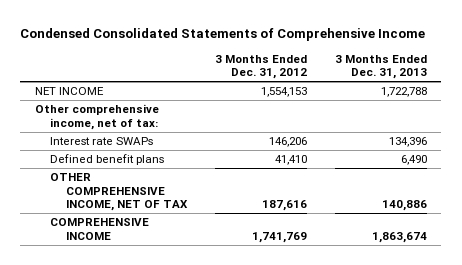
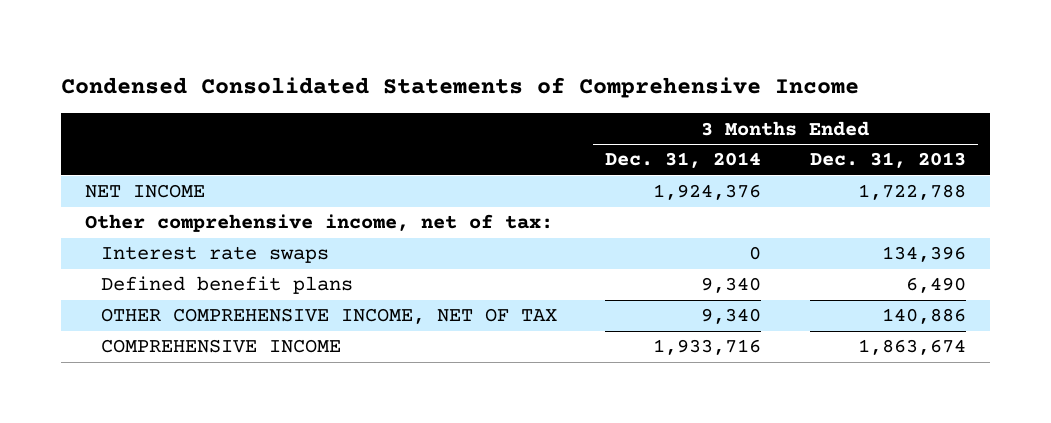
[214,54,307,80] 3 Months Ended Dec. 31, 2012 -> none
none -> [605,152,762,169] Dec. 31, 2014
[50,136,154,145] Interest rate SWAPs -> [100,246,329,264] Interest rate swaps

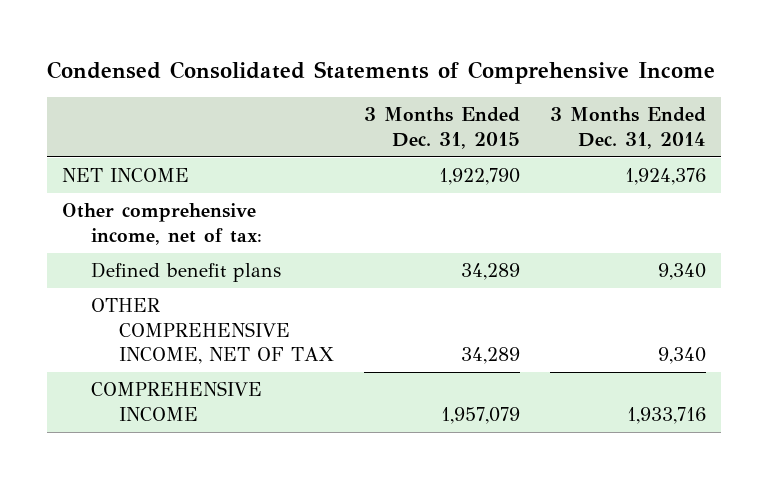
[809,152,966,169] Dec. 31, 2013 -> none
none -> [364,107,521,149] 3 Months Ended Dec. 31, 2015
[100,246,329,264] Interest rate swaps -> none

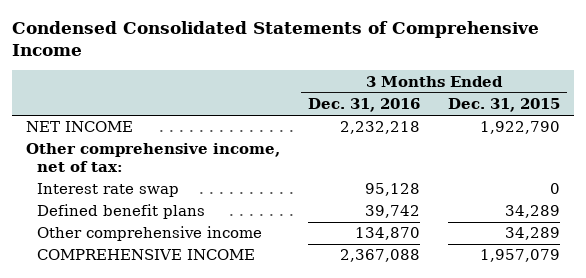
[550,107,707,149] 3 Months Ended Dec. 31, 2014 -> none
none -> [307,98,420,113] Dec. 31, 2016
none -> [36,183,179,198] Interest rate swap
[90,298,335,365] OTHER COMPREHENSIVE INCOME, NET OF TAX -> [36,226,262,242] Other comprehensive income

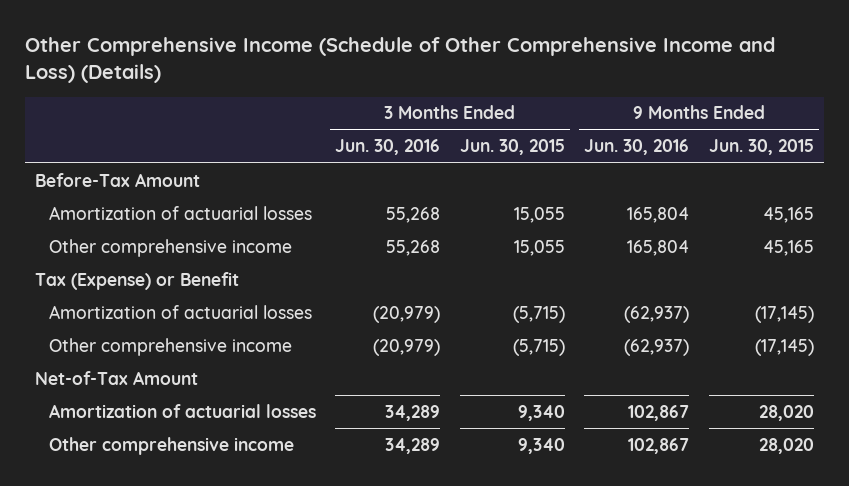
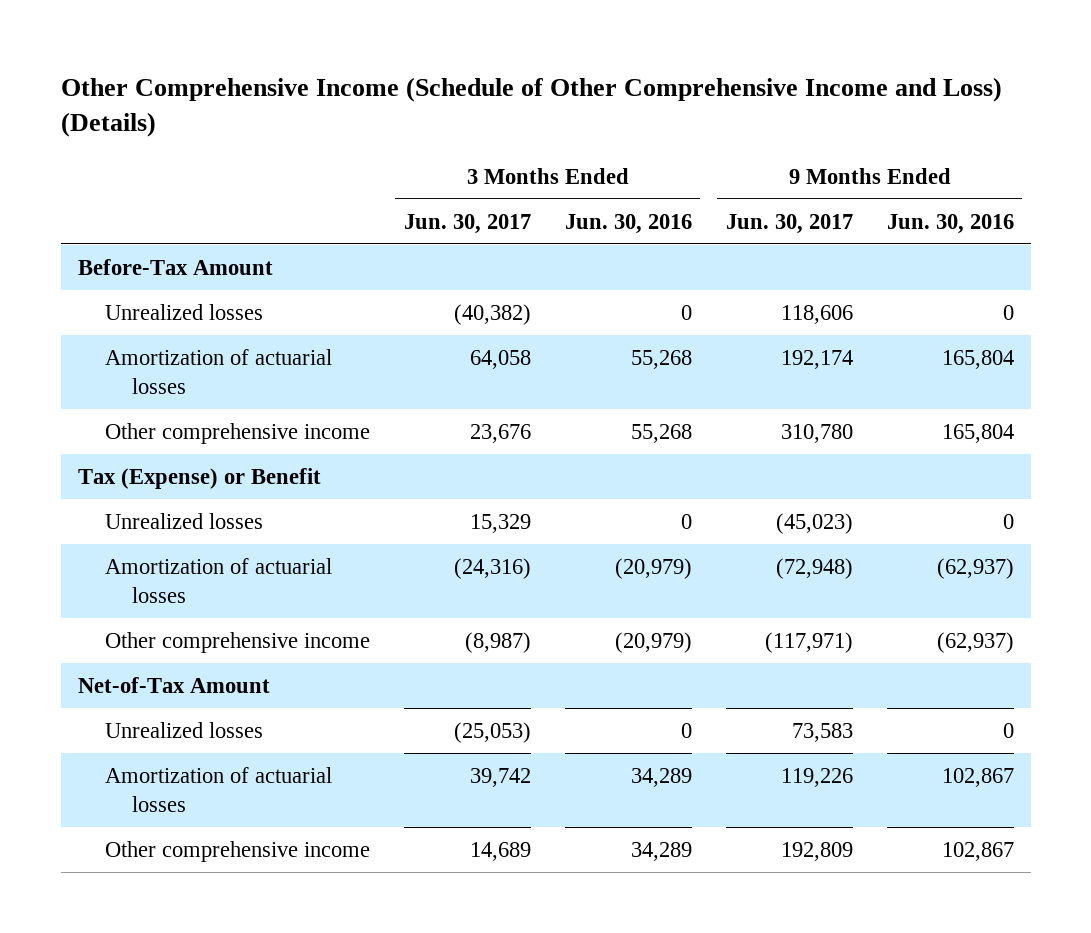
[459,139,565,156] Jun. 30, 2015 -> none
[708,139,814,156] Jun. 30, 2015 -> none
none -> [403,213,531,234] Jun. 30, 2017
none -> [725,213,853,234] Jun. 30, 2017
none -> [104,303,263,320] Unrealized losses
none -> [104,512,263,529] Unrealized losses
none -> [104,721,263,738] Unrealized losses

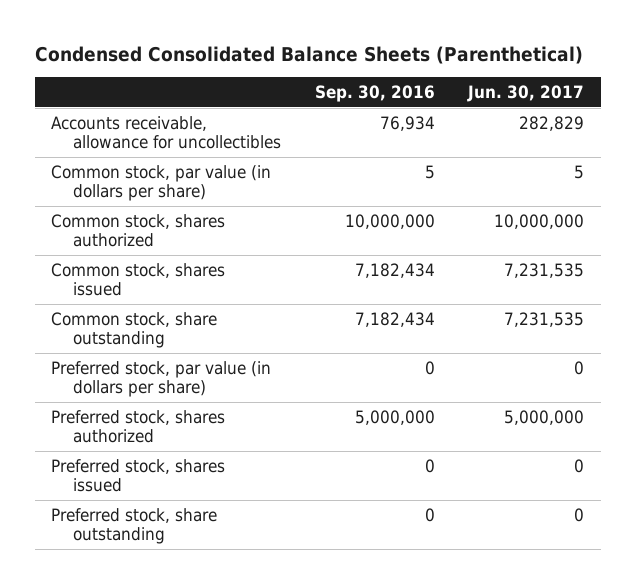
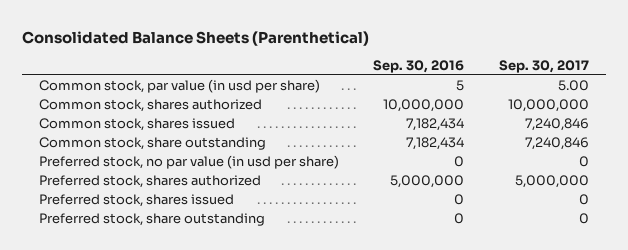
[34,45,583,64] Condensed Consolidated Balance Sheets (Parenthetical) -> [22,30,370,46] Consolidated Balance Sheets (Parenthetical)
[467,85,585,103] Jun. 30, 2017 -> none
none -> [498,60,589,74] Sep. 30, 2017
[51,115,282,150] Accounts receivable, allowance for uncollectibles -> none
[51,164,272,202] Common stock, par value (in dollars per share) -> [39,79,321,94] Common stock, par value (in usd per share)
[51,360,272,398] Preferred stock, par value (in dollars per share) -> [39,155,340,170] Preferred stock, no par value (in usd per share)

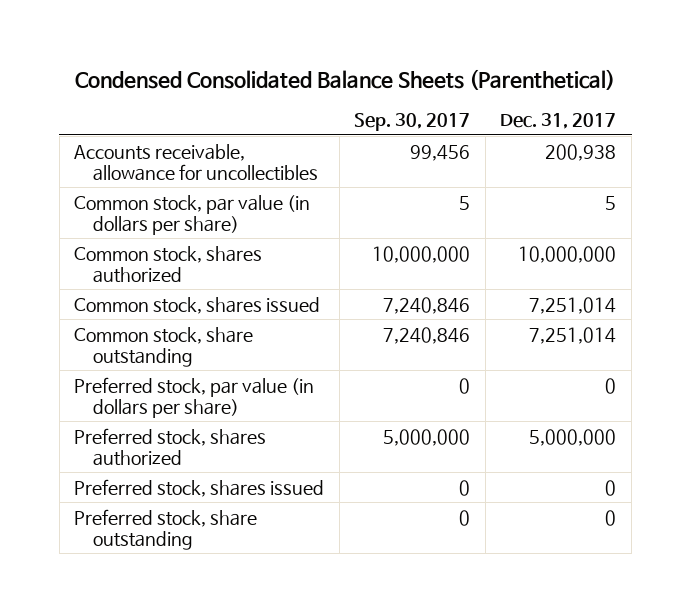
[22,30,370,46] Consolidated Balance Sheets (Parenthetical) -> [75,68,616,90] Condensed Consolidated Balance Sheets (Parenthetical)
[373,60,465,74] Sep. 30, 2016 -> none
none -> [500,113,617,130] Dec. 31, 2017
none -> [74,143,318,181] Accounts receivable, allowance for uncollectibles
[39,79,321,94] Common stock, par value (in usd per share) -> [74,194,311,235] Common stock, par value (in dollars per share)
[557,80,589,92] 5.00 -> [459,195,471,210] 5
[39,155,340,170] Preferred stock, no par value (in usd per share) -> [74,376,315,418] Preferred stock, par value (in dollars per share)

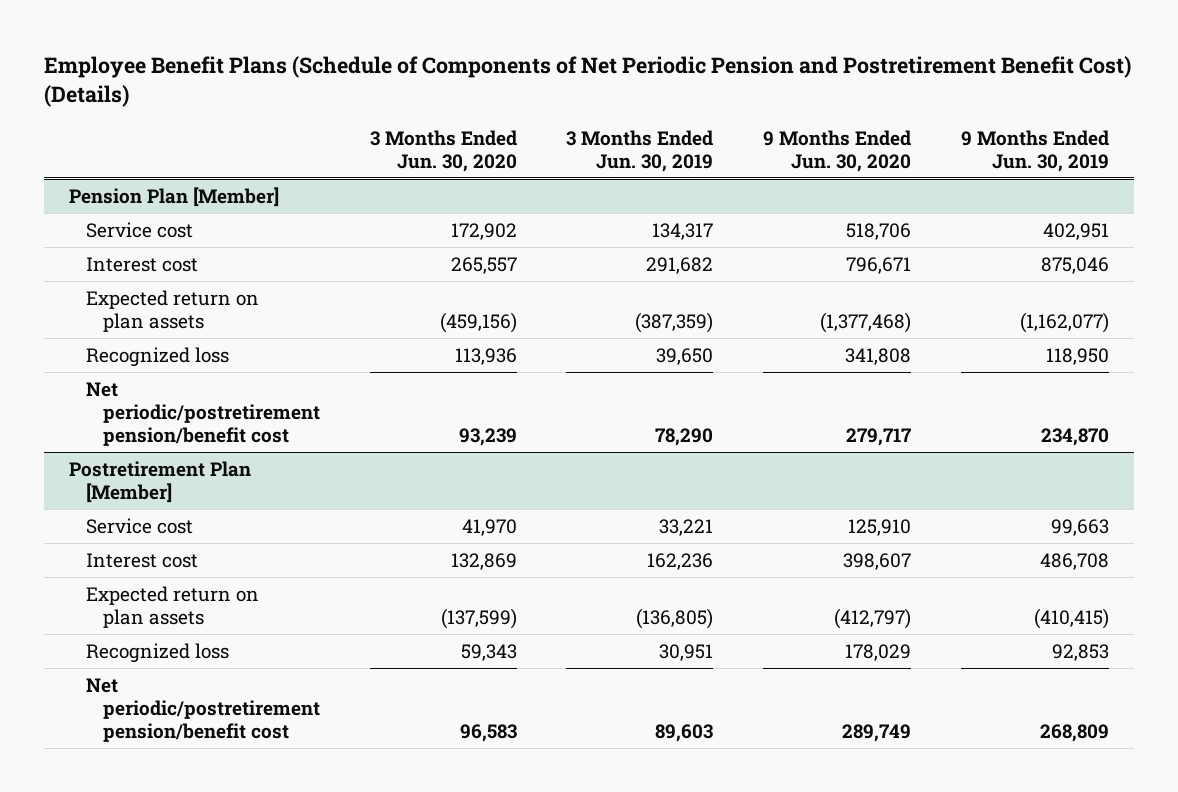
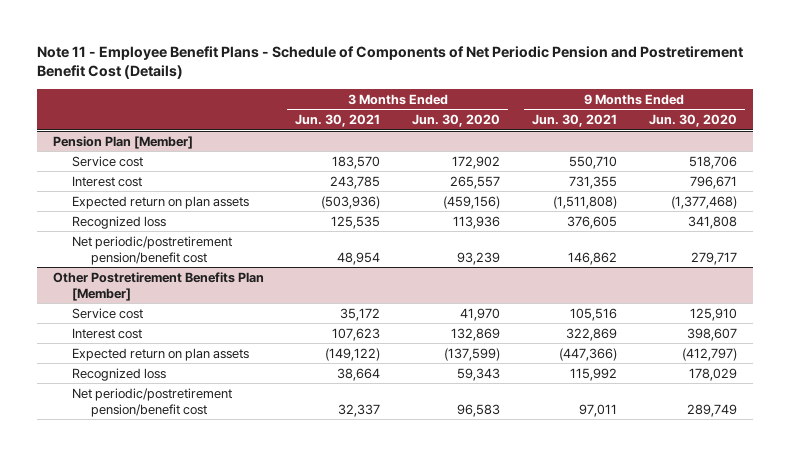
[44,56,1132,108] Employee Benefit Plans (Schedule of Components of Net Periodic Pension and Postretirement Benefit Cost) (Details) -> [36,45,743,80] Note 11 - Employee Benefit Plans - Schedule of Components of Net Periodic Pension and Postretirement Benefit Cost (Details)
[566,129,714,172] 3 Months Ended Jun. 30, 2019 -> none
[960,129,1109,172] 9 Months Ended Jun. 30, 2019 -> none
none -> [295,114,381,128] Jun. 30, 2021
none -> [531,114,617,128] Jun. 30, 2021
[68,460,251,503] Postretirement Plan [Member] -> [52,271,264,301] Other Postretirement Benefits Plan [Member]

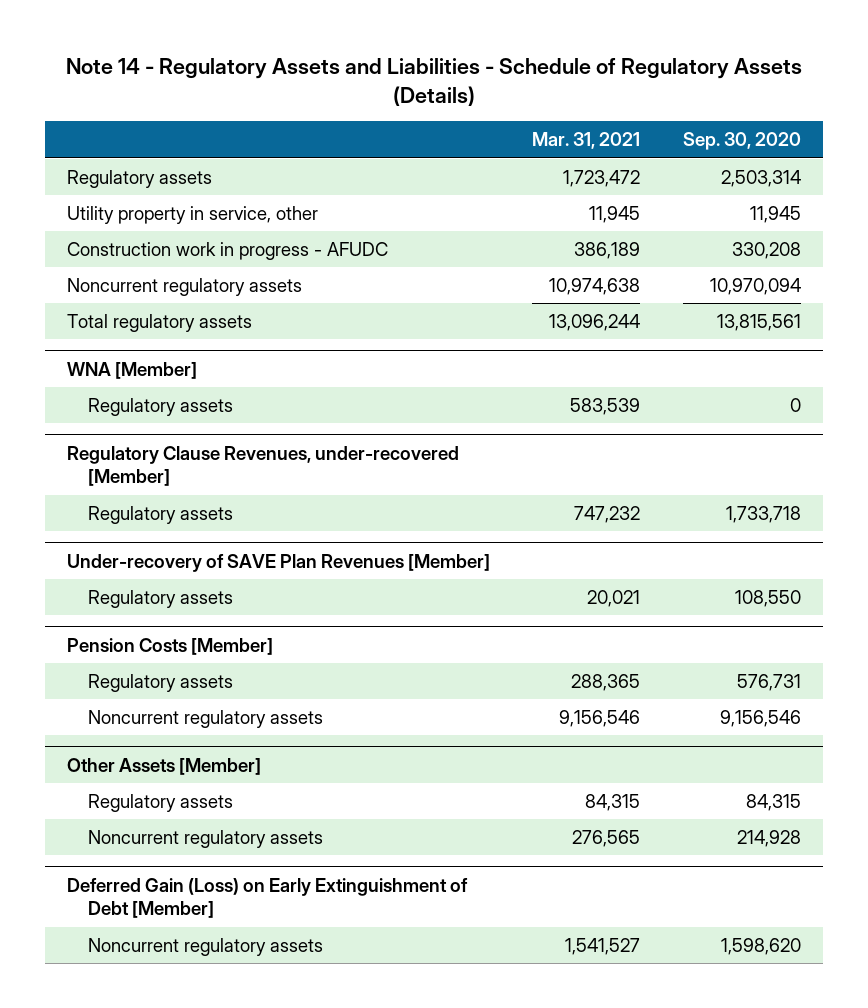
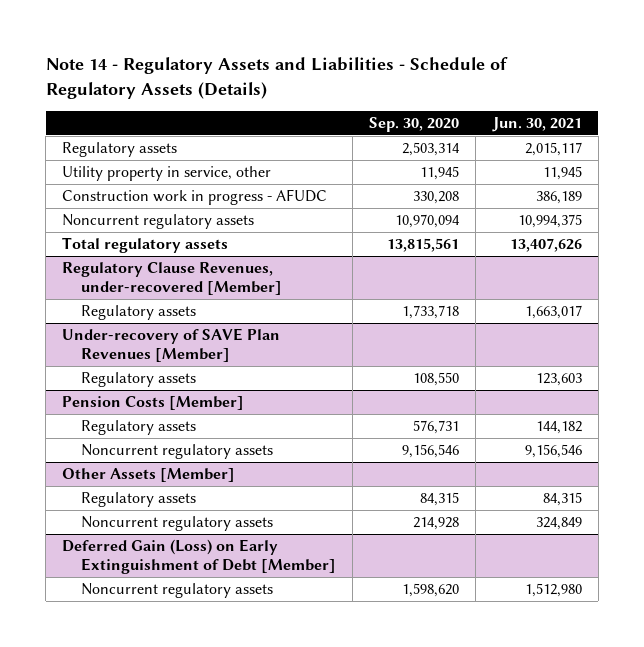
[532,132,641,150] Mar. 31, 2021 -> none
none -> [491,116,582,132] Jun. 30, 2021
[66,361,197,379] WNA [Member] -> none
[88,397,234,416] Regulatory assets -> none

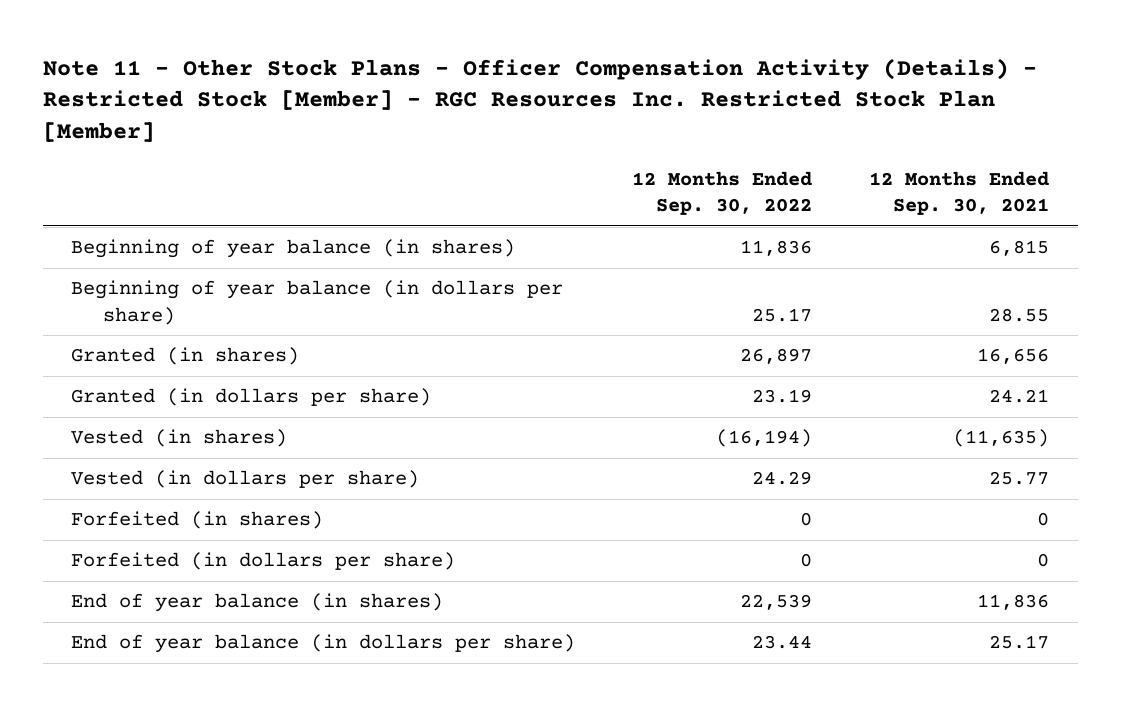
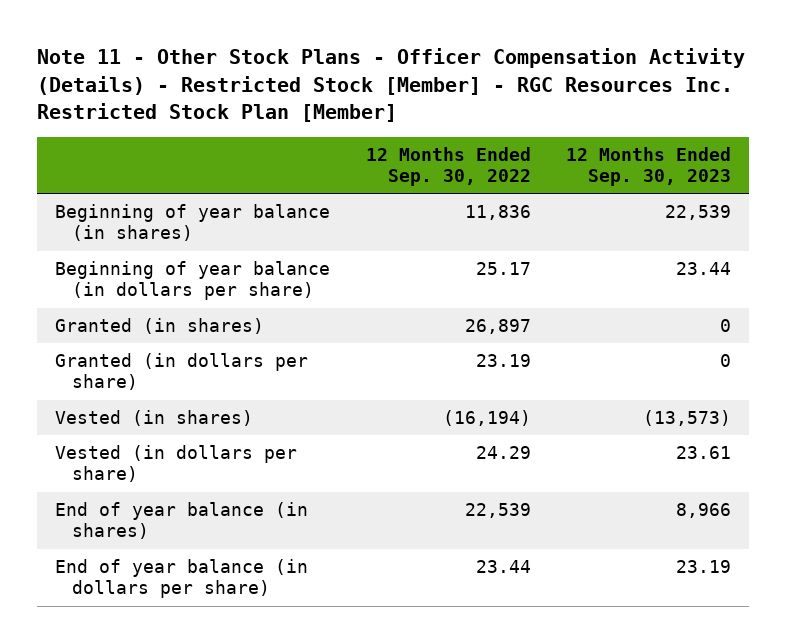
[869,170,1050,216] 12 Months Ended Sep. 30, 2021 -> none
none -> [566,146,732,187] 12 Months Ended Sep. 30, 2023
[71,511,324,530] Forfeited (in shares) -> none
[71,552,456,571] Forfeited (in dollars per share) -> none

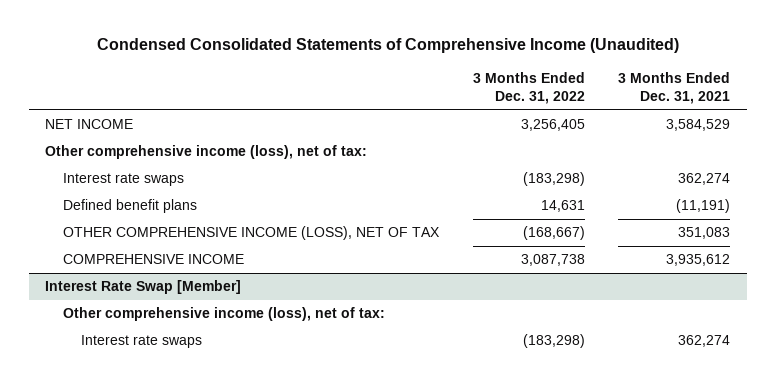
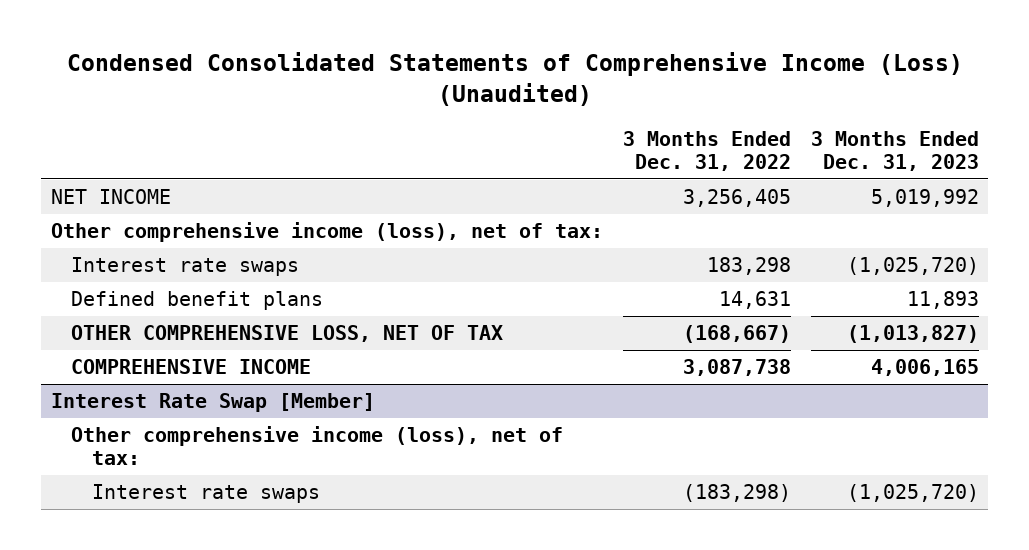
[96,38,679,54] Condensed Consolidated Statements of Comprehensive Income (Unaudited) -> [66,52,963,106] Condensed Consolidated Statements of Comprehensive Income (Loss) (Unaudited)
[618,71,731,105] 3 Months Ended Dec. 31, 2021 -> none
none -> [810,130,979,171] 3 Months Ended Dec. 31, 2023
[522,172,585,187] (183,298) -> [706,257,791,276] 183,298
[63,226,441,241] OTHER COMPREHENSIVE INCOME (LOSS), NET OF TAX -> [71,325,504,343] OTHER COMPREHENSIVE LOSS, NET OF TAX

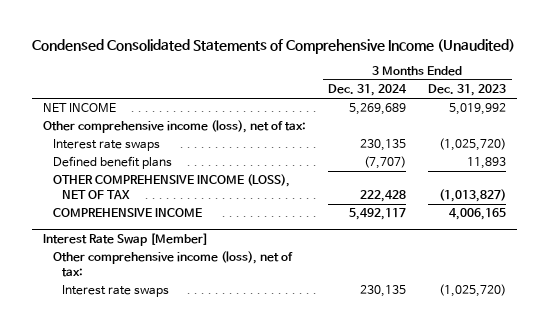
[66,52,963,106] Condensed Consolidated Statements of Comprehensive Income (Loss) (Unaudited) -> [31,38,515,54] Condensed Consolidated Statements of Comprehensive Income (Unaudited)
[622,130,791,171] 3 Months Ended Dec. 31, 2022 -> none
none -> [328,84,408,97] Dec. 31, 2024
[71,325,504,343] OTHER COMPREHENSIVE LOSS, NET OF TAX -> [52,174,290,201] OTHER COMPREHENSIVE INCOME (LOSS), NET OF TAX

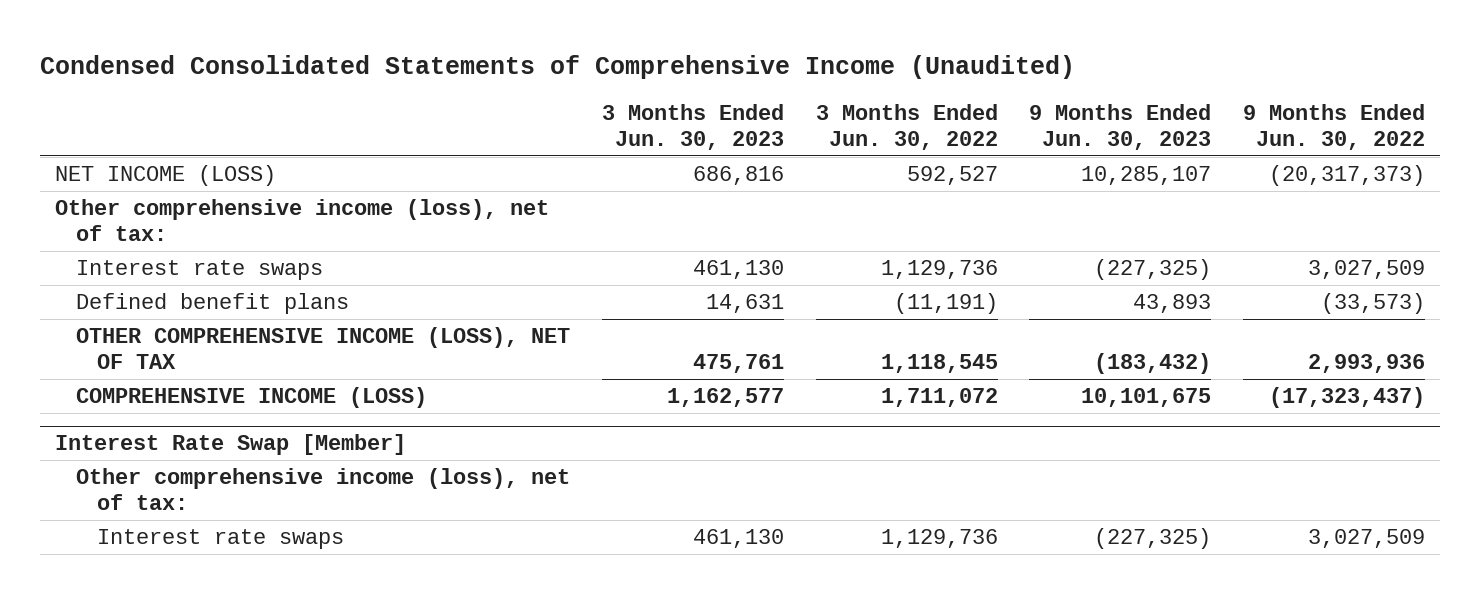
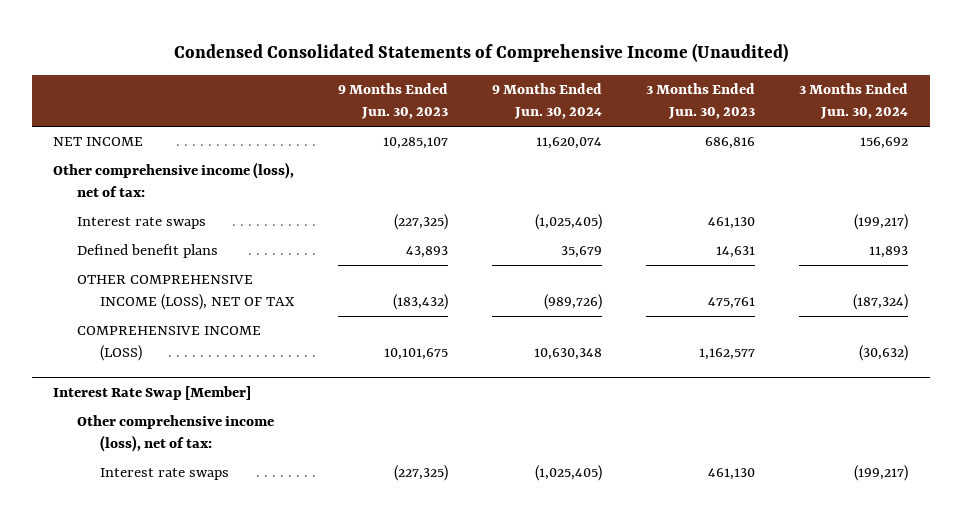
[815,103,998,151] 3 Months Ended Jun. 30, 2022 -> none
[1242,103,1425,151] 9 Months Ended Jun. 30, 2022 -> none
none -> [492,83,603,120] 9 Months Ended Jun. 30, 2024
none -> [798,83,908,120] 3 Months Ended Jun. 30, 2024
[55,165,277,187] NET INCOME (LOSS) -> [53,137,144,147] NET INCOME

